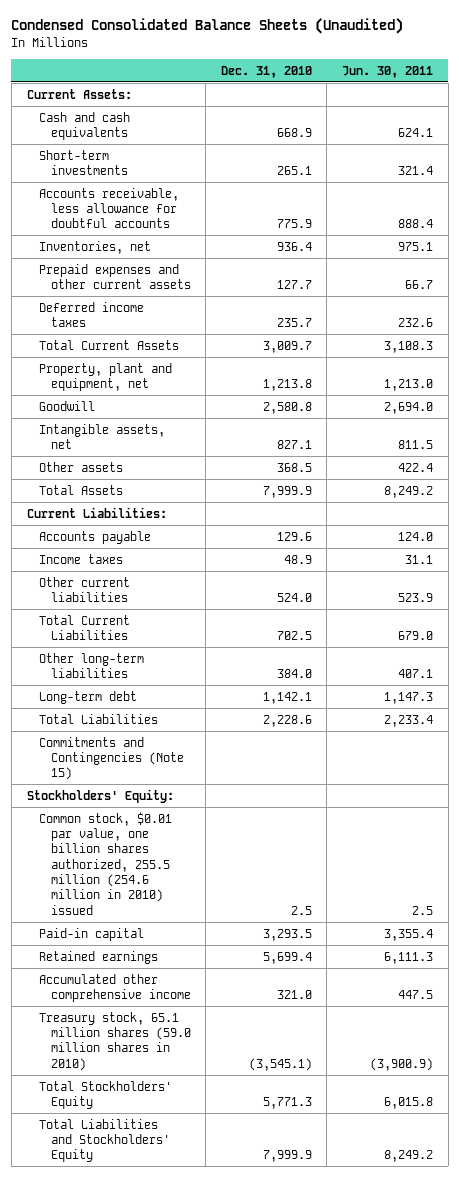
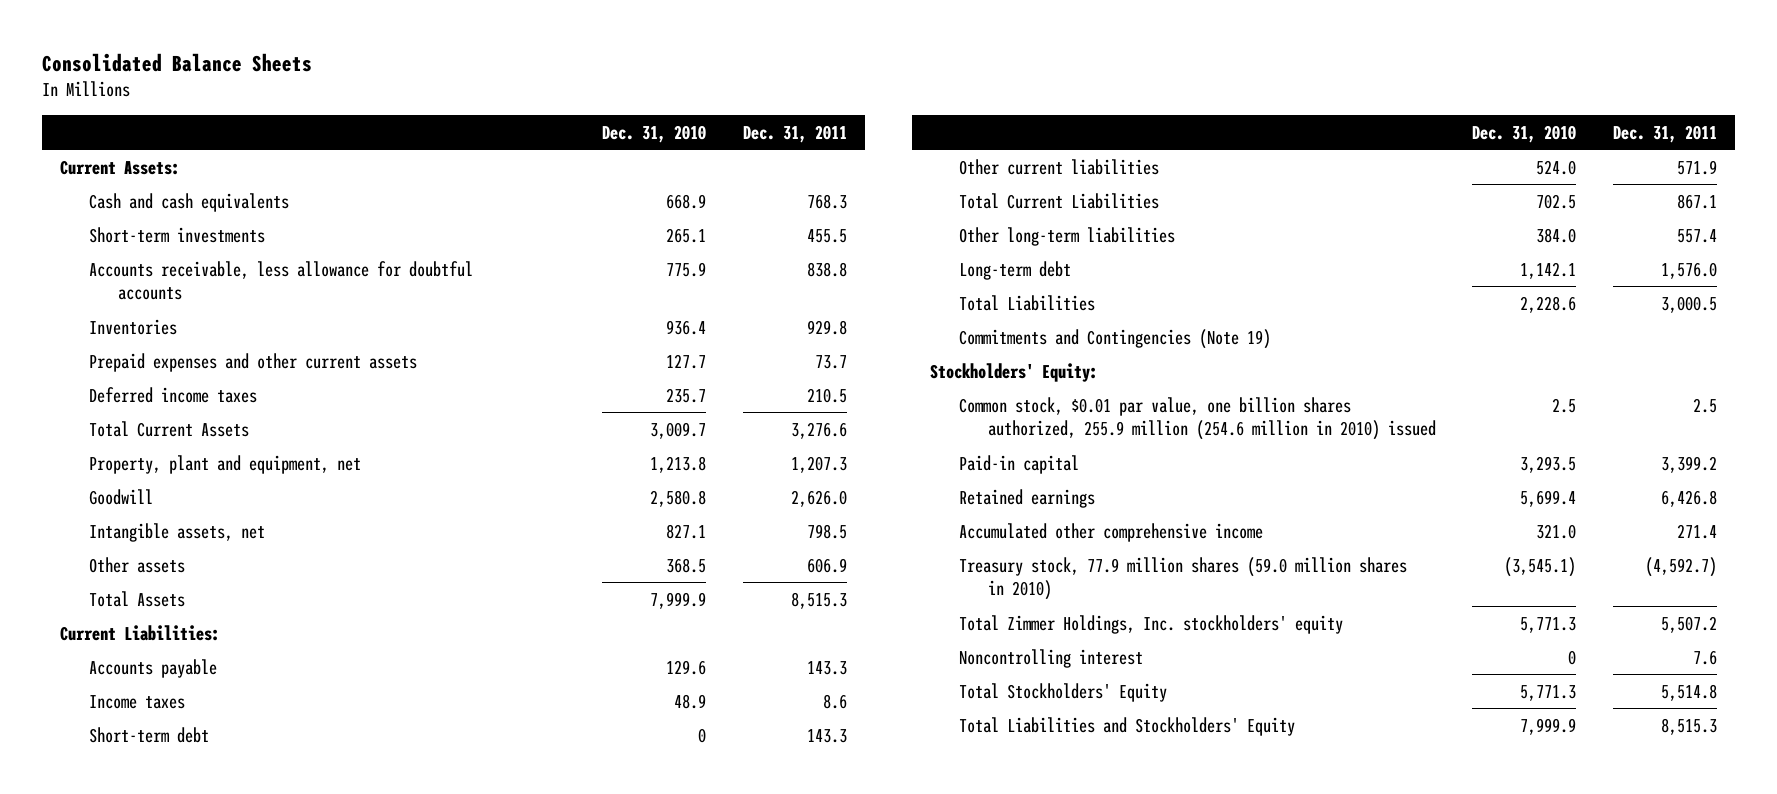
[11,18,404,35] Condensed Consolidated Balance Sheets (Unaudited) -> [41,53,312,73] Consolidated Balance Sheets
[341,65,433,78] Jun. 30, 2011 -> none
none -> [742,124,847,143] Dec. 31, 2011
[38,240,151,254] Inventories, net -> [89,318,178,335] Inventories
none -> [89,726,210,743] Short-term debt
[38,736,184,781] Commitments and Contingencies (Note 15) -> [958,328,1271,349] Commitments and Contingencies (Note 19)
[38,811,172,915] Common stock, $0.01 par value, one billion shares authorized, 255.5 million (254.6 million in 2010) issued -> [958,396,1436,440] Common stock, $0.01 par value, one billion shares authorized, 255.9 million (254.6 million in 2010) issued
[38,1011,191,1071] Treasury stock, 65.1 million shares (59.0 million shares in 2010) -> [958,556,1407,600] Treasury stock, 77.9 million shares (59.0 million shares in 2010)
none -> [958,614,1343,634] Total Zimmer Holdings, Inc. stockholders' equity
none -> [958,648,1143,668] Noncontrolling interest

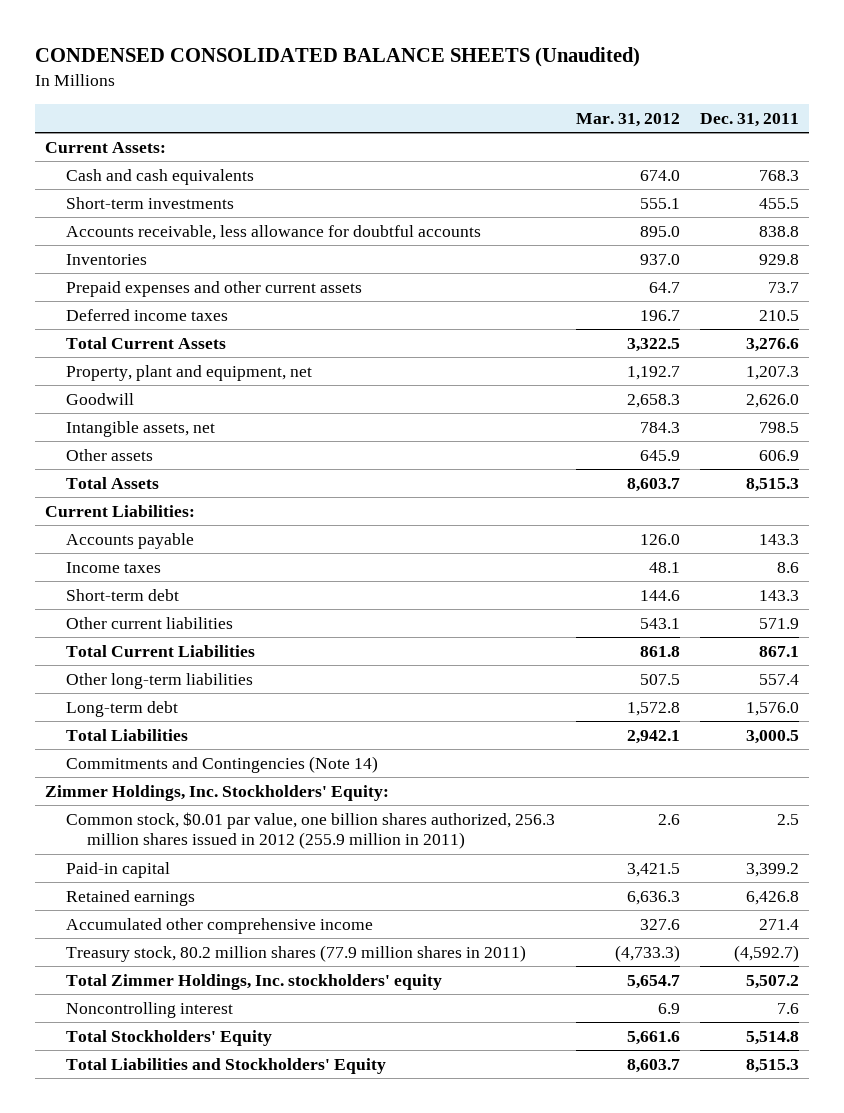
[41,53,312,73] Consolidated Balance Sheets -> [34,47,640,68] CONDENSED CONSOLIDATED BALANCE SHEETS (Unaudited)
[602,124,707,143] Dec. 31, 2010 -> none
none -> [575,112,680,127] Mar. 31, 2012
[958,328,1271,349] Commitments and Contingencies (Note 19) -> [66,755,379,773] Commitments and Contingencies (Note 14)
[929,362,1098,382] Stockholders' Equity: -> [45,784,390,801] Zimmer Holdings, Inc. Stockholders' Equity:
[958,396,1436,440] Common stock, $0.01 par value, one billion shares authorized, 255.9 million (254.6 million in 2010) issued -> [66,811,556,850] Common stock, $0.01 par value, one billion shares authorized, 256.3 million shares issued in 2012 (255.9 million in 2011)
[958,556,1407,600] Treasury stock, 77.9 million shares (59.0 million shares in 2010) -> [66,944,527,962] Treasury stock, 80.2 million shares (77.9 million shares in 2011)

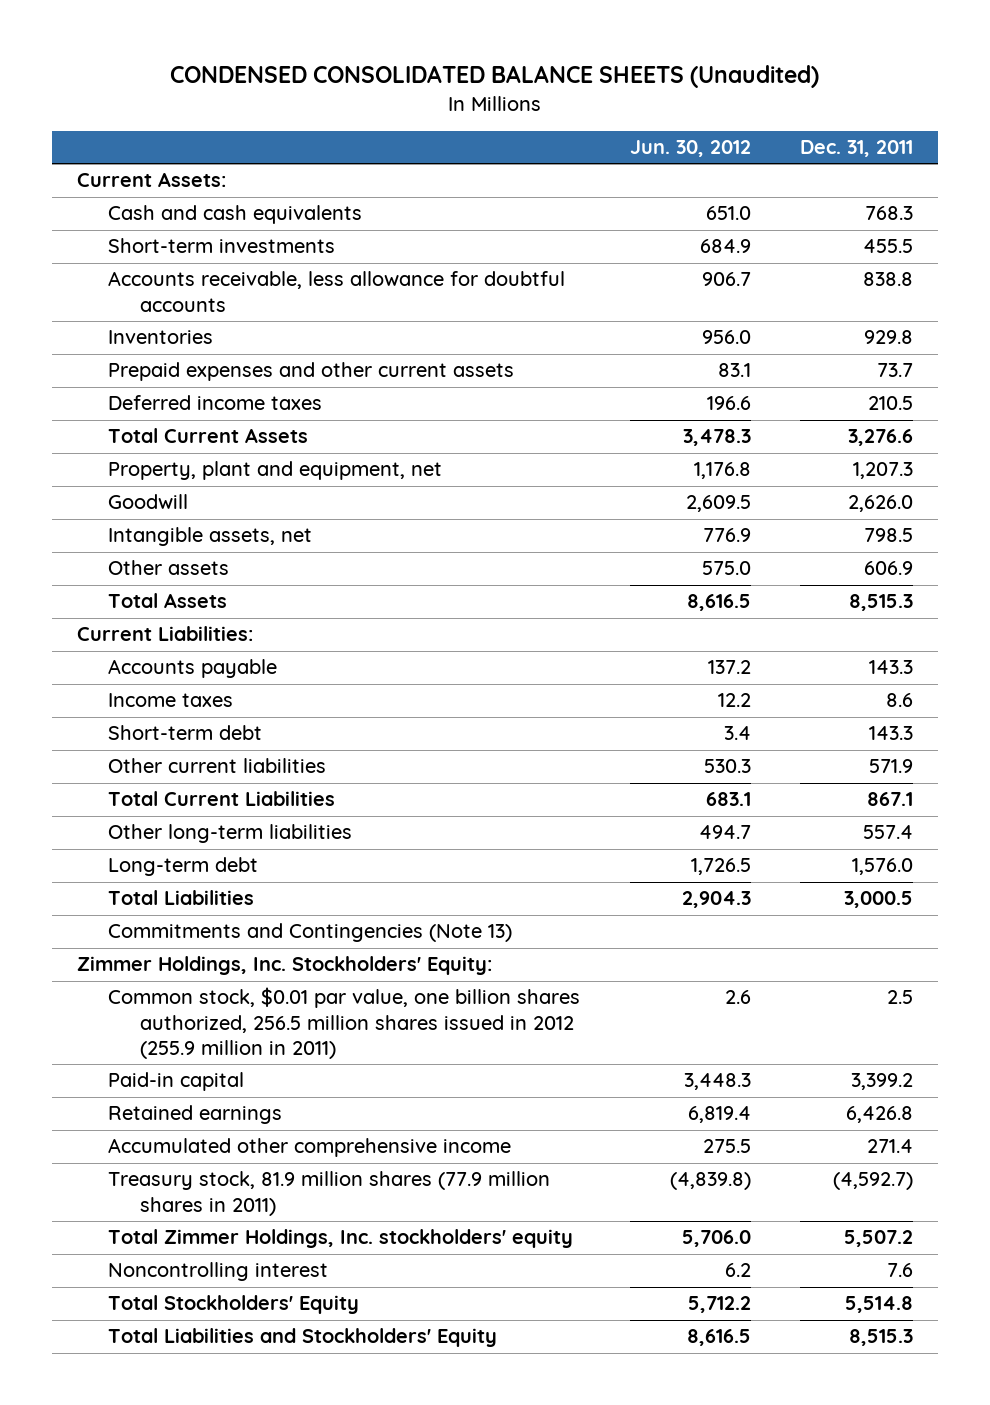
[575,112,680,127] Mar. 31, 2012 -> none
none -> [629,140,751,158] Jun. 30, 2012
[66,755,379,773] Commitments and Contingencies (Note 14) -> [108,923,513,943] Commitments and Contingencies (Note 13)
[66,811,556,850] Common stock, $0.01 par value, one billion shares authorized, 256.3 million shares issued in 2012 (255.9 million in 2011) -> [108,987,581,1059] Common stock, $0.01 par value, one billion shares authorized, 256.5 million shares issued in 2012 (255.9 million in 2011)
[66,944,527,962] Treasury stock, 80.2 million shares (77.9 million shares in 2011) -> [108,1171,551,1216] Treasury stock, 81.9 million shares (77.9 million shares in 2011)

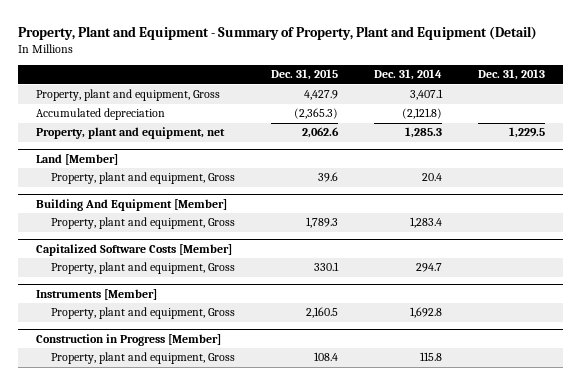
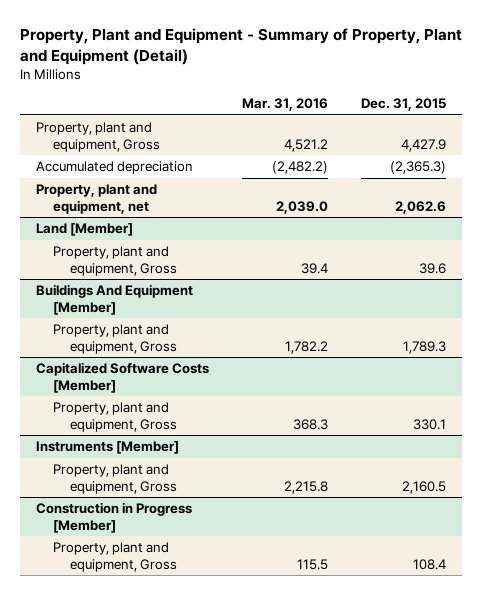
[373,69,442,81] Dec. 31, 2014 -> none
[477,69,545,81] Dec. 31, 2013 -> none
none -> [241,98,328,112] Mar. 31, 2016
[36,198,228,211] Building And Equipment [Member] -> [36,283,194,315] Buildings And Equipment [Member]

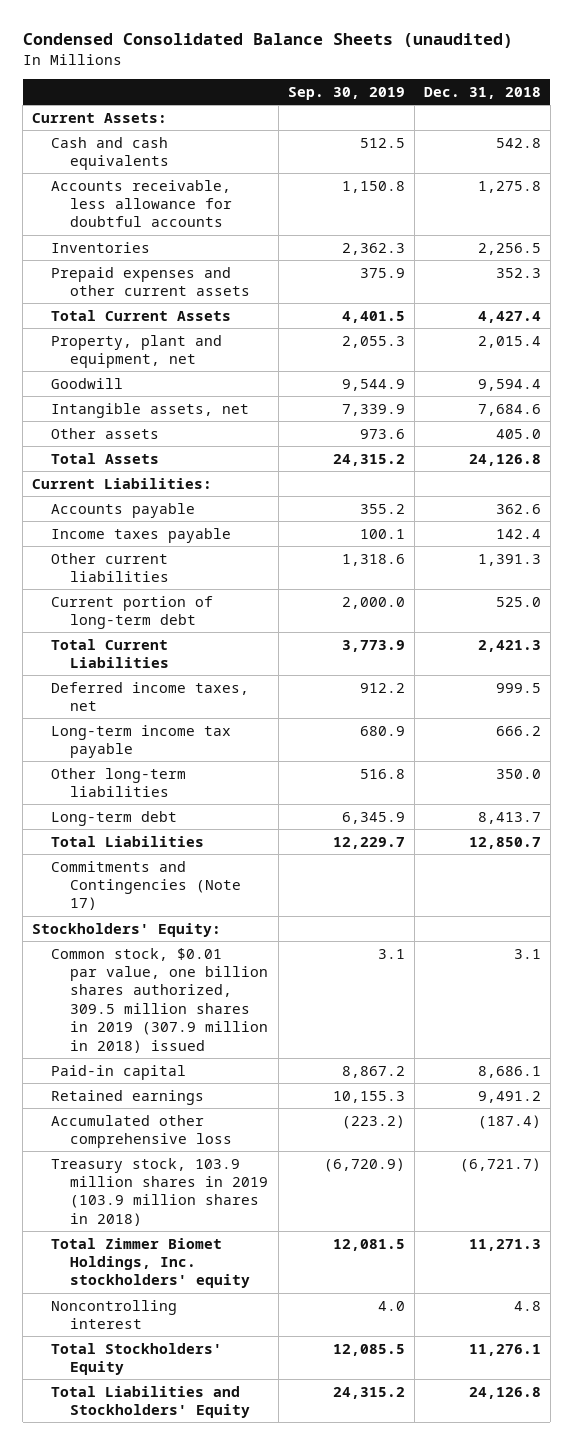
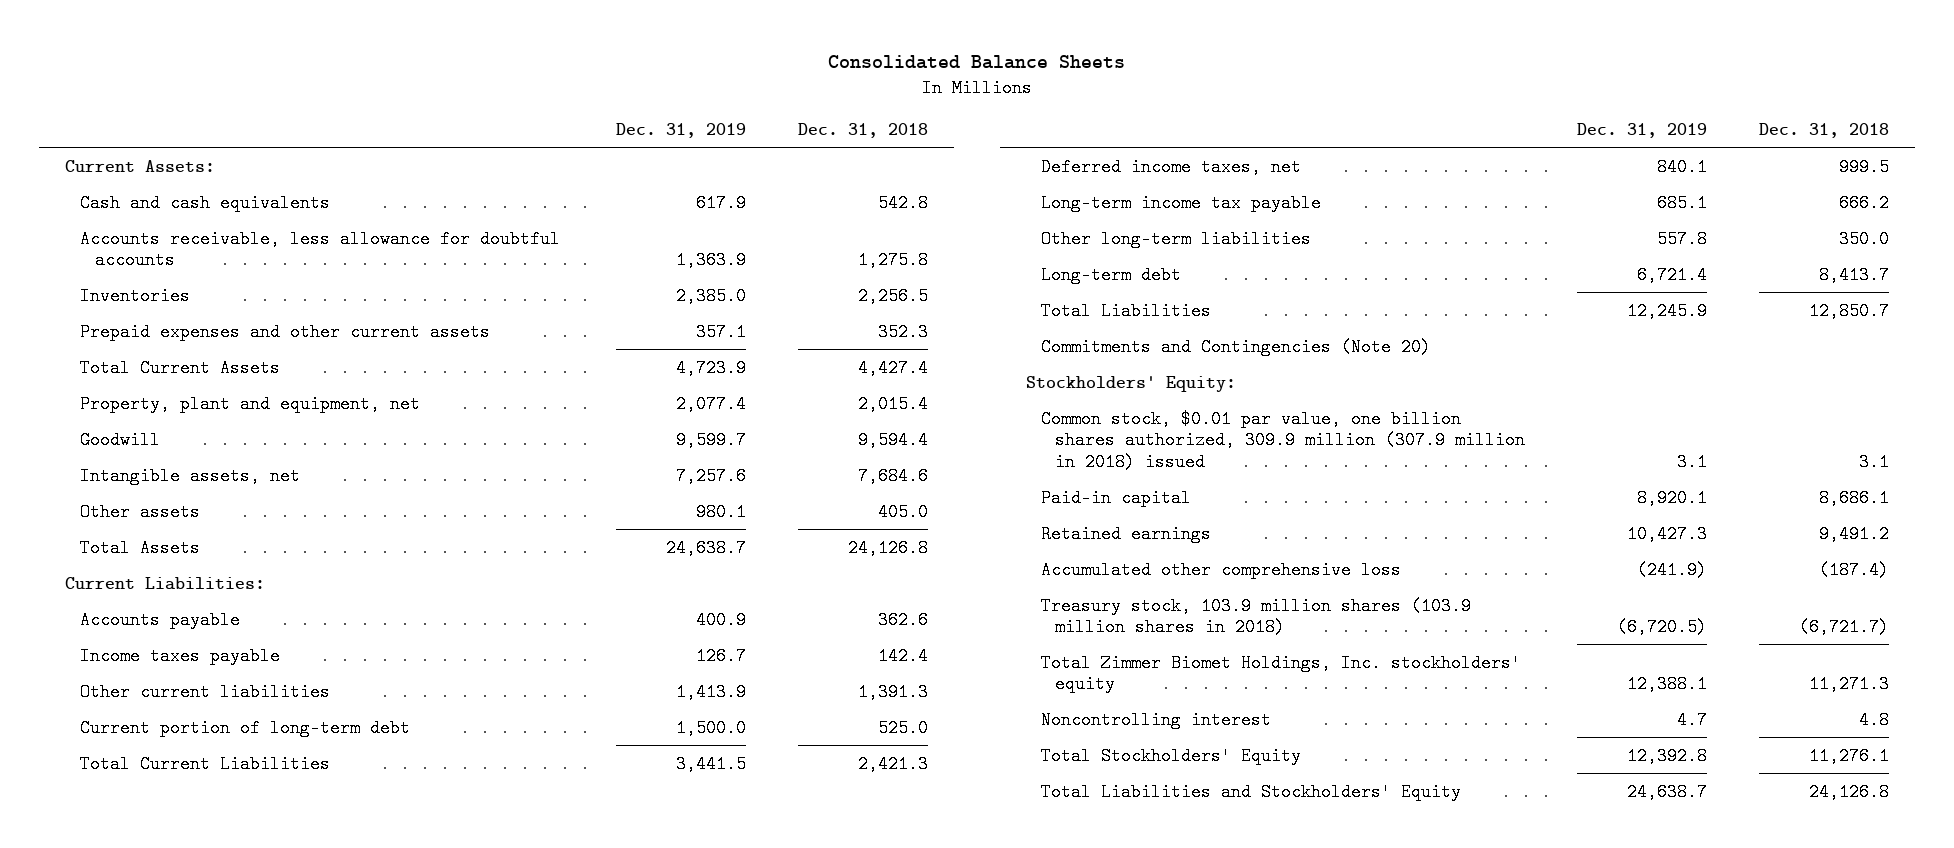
[22,33,513,49] Condensed Consolidated Balance Sheets (unaudited) -> [827,55,1125,70] Consolidated Balance Sheets
[287,86,405,100] Sep. 30, 2019 -> none
none -> [616,123,747,139] Dec. 31, 2019
[51,860,242,911] Commitments and Contingencies (Note 17) -> [1040,337,1431,356] Commitments and Contingencies (Note 20)
[51,947,269,1053] Common stock, $0.01 par value, one billion shares authorized, 309.5 million shares in 2019 (307.9 million in 2018) issued -> [1040,409,1526,471] Common stock, $0.01 par value, one billion shares authorized, 309.9 million (307.9 million in 2018) issued
[51,1157,269,1226] Treasury stock, 103.9 million shares in 2019 (103.9 million shares in 2018) -> [1040,596,1471,637] Treasury stock, 103.9 million shares (103.9 million shares in 2018)

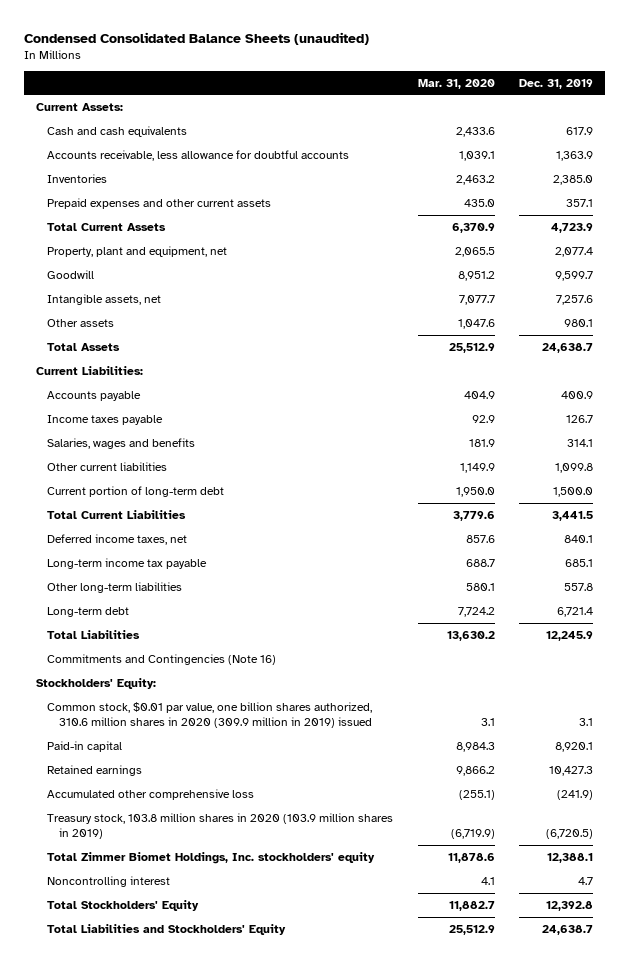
[827,55,1125,70] Consolidated Balance Sheets -> [23,31,369,45] Condensed Consolidated Balance Sheets (unaudited)
[798,123,929,139] Dec. 31, 2018 -> none
none -> [417,78,495,89] Mar. 31, 2020
none -> [47,437,196,449] Salaries, wages and benefits
[676,682,747,701] 1,413.9 -> [555,462,594,473] 1,099.8
[1040,337,1431,356] Commitments and Contingencies (Note 20) -> [47,653,277,665] Commitments and Contingencies (Note 16)
[1040,409,1526,471] Common stock, $0.01 par value, one billion shares authorized, 309.9 million (307.9 million in 2018) issued -> [47,701,373,729] Common stock, $0.01 par value, one billion shares authorized, 310.6 million shares in 2020 (309.9 million in 2019) issued
[1040,596,1471,637] Treasury stock, 103.9 million shares (103.9 million shares in 2018) -> [47,812,394,840] Treasury stock, 103.8 million shares in 2020 (103.9 million shares in 2019)

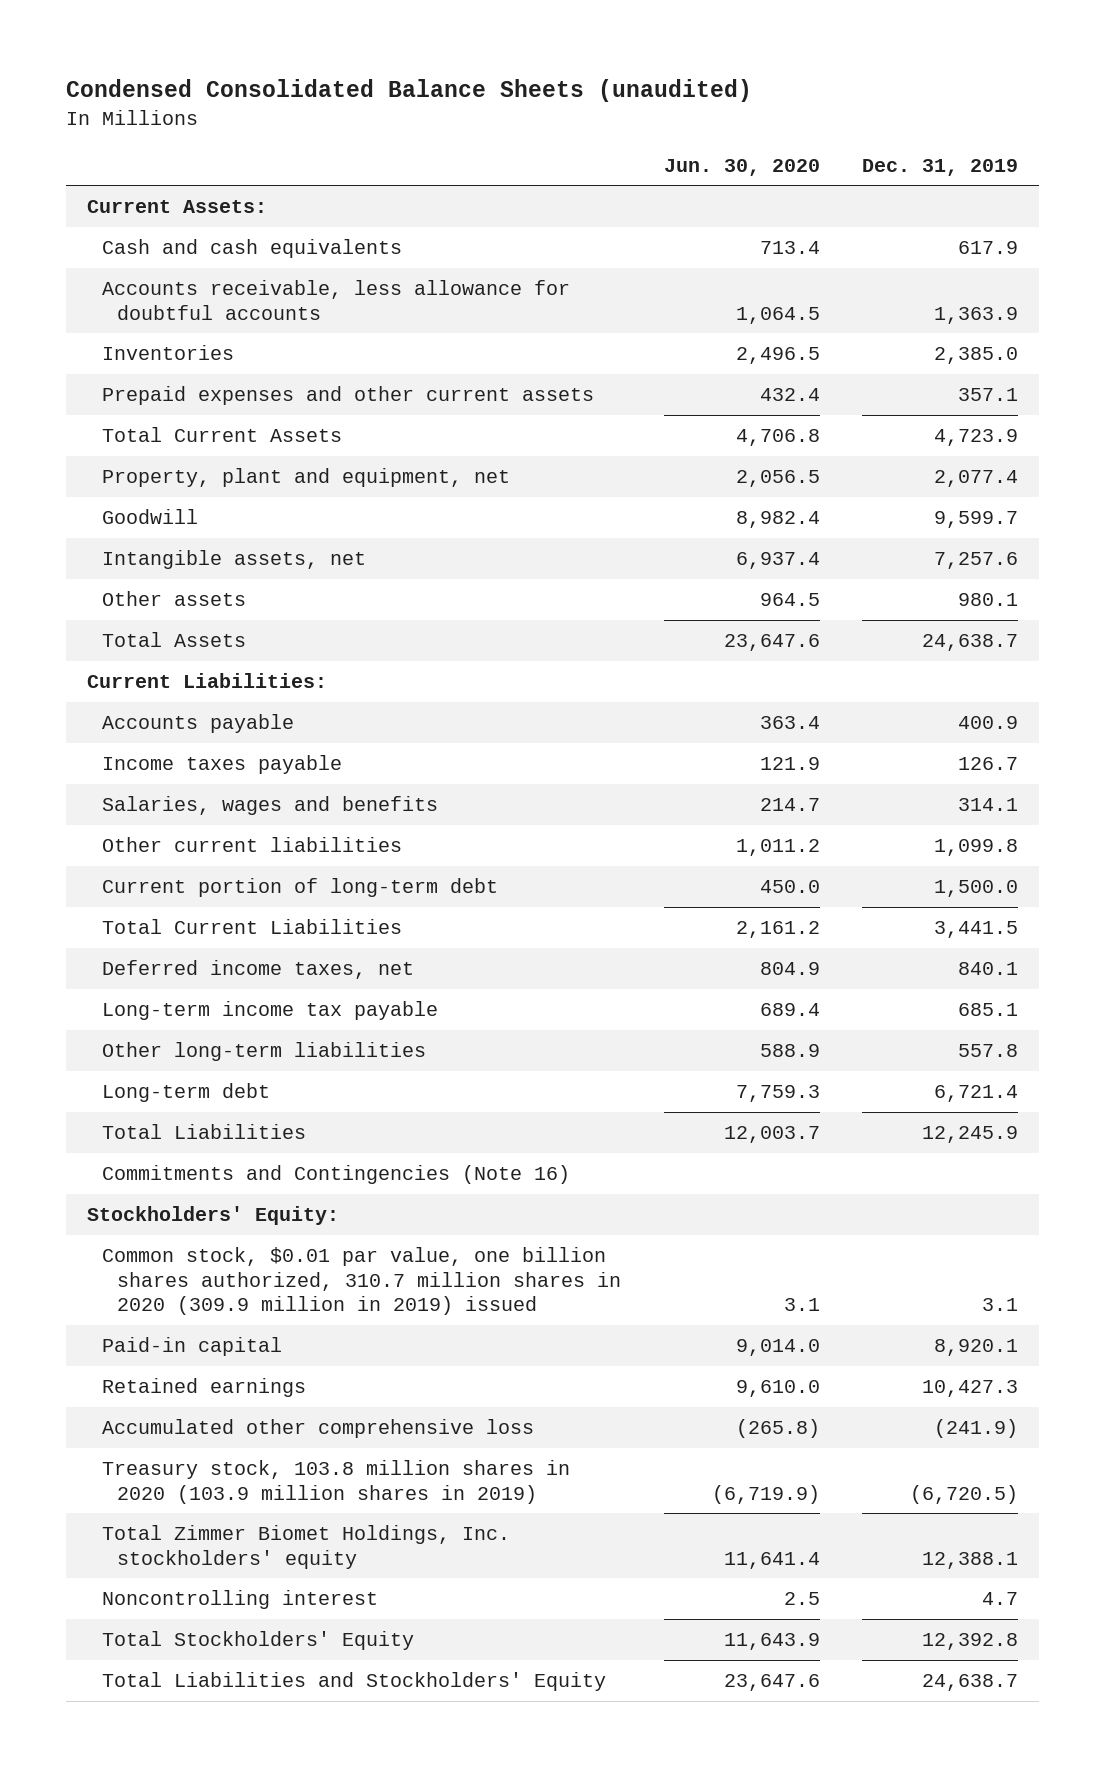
[417,78,495,89] Mar. 31, 2020 -> none
none -> [663,158,820,176] Jun. 30, 2020
[47,701,373,729] Common stock, $0.01 par value, one billion shares authorized, 310.6 million shares in 2020 (309.9 million in 2019) issued -> [102,1247,622,1316] Common stock, $0.01 par value, one billion shares authorized, 310.7 million shares in 2020 (309.9 million in 2019) issued

